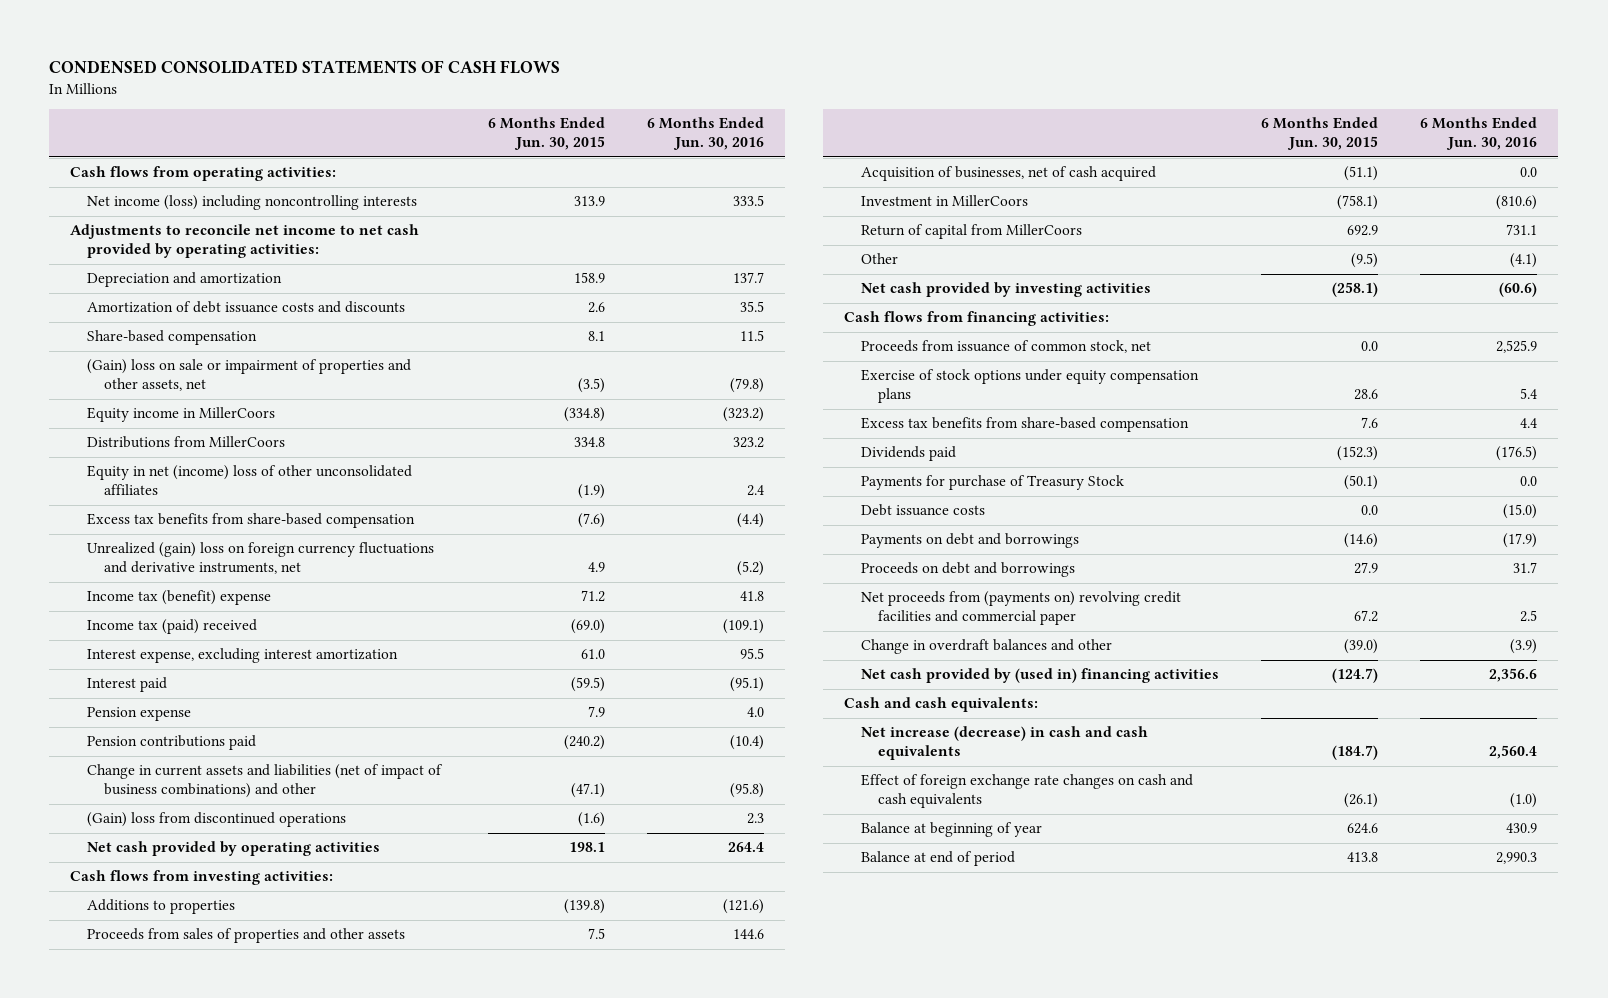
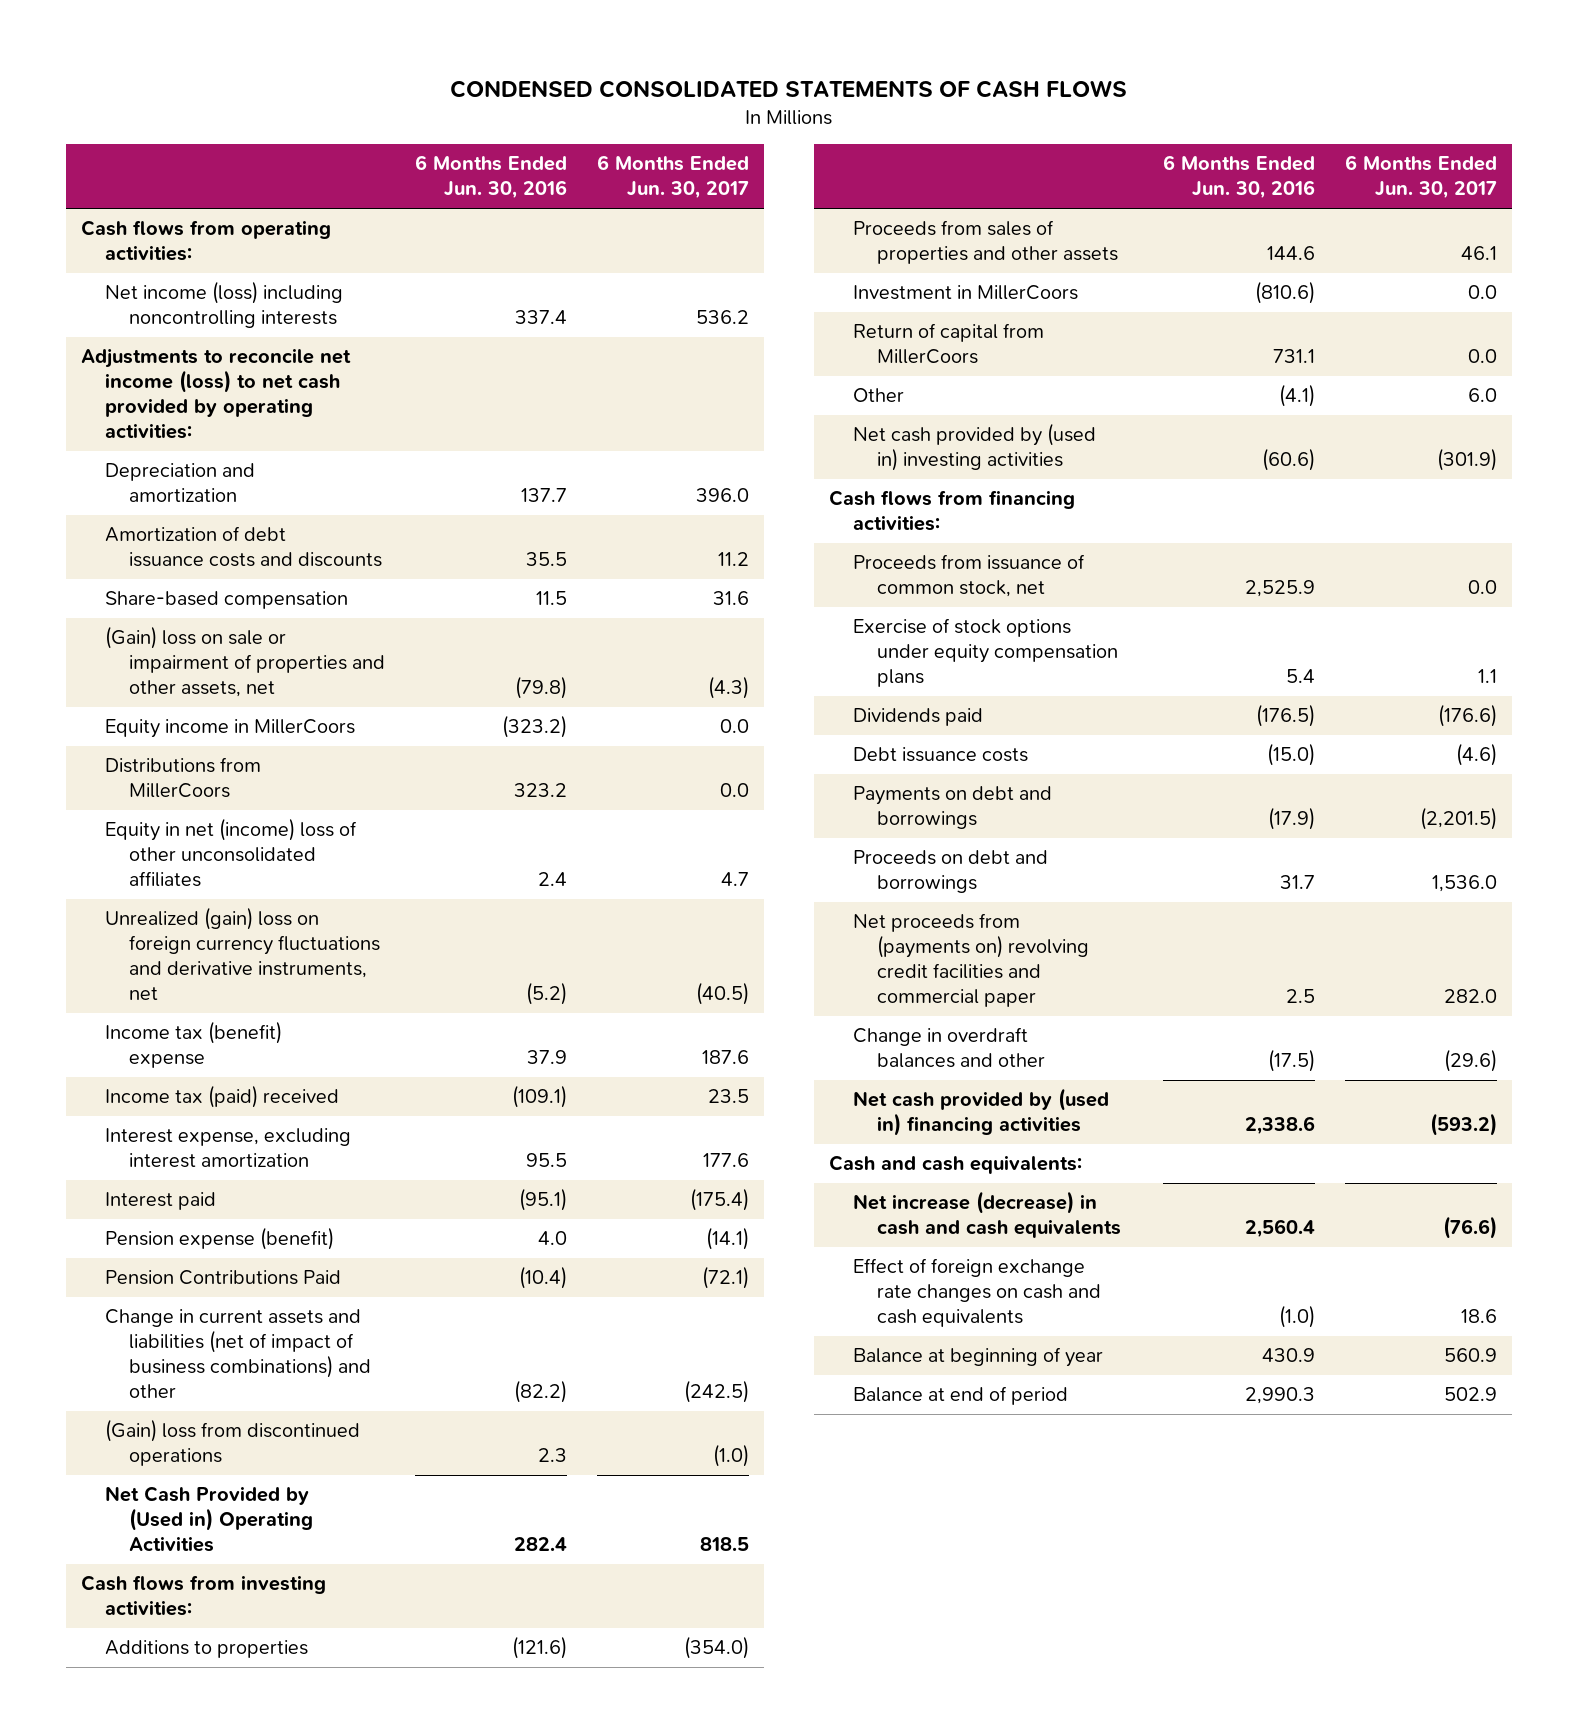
[487,117,605,151] 6 Months Ended Jun. 30, 2015 -> none
none -> [597,155,750,200] 6 Months Ended Jun. 30, 2017
[732,195,764,207] 333.5 -> [515,310,568,325] 337.4
[70,224,420,259] Adjustments to reconcile net income to net cash provided by operating activities: -> [81,348,352,440] Adjustments to reconcile net income (loss) to net cash provided by operating activities:
[87,513,416,529] Excess tax benefits from share-based compensation -> none
[739,591,764,602] 41.8 -> [527,1050,568,1065] 37.9
[87,707,192,722] Pension expense -> [105,1227,335,1251] Pension expense (benefit)
[87,735,257,751] Pension contributions paid -> [105,1270,342,1286] Pension Contributions Paid
[729,783,764,799] (95.8) -> [514,1380,568,1404] (82.2)
[87,841,381,857] Net cash provided by operating activities -> [105,1486,313,1553] Net Cash Provided by (Used in) Operating Activities
[727,842,764,853] 264.4 -> [514,1537,568,1552] 282.4
[861,166,1157,182] Acquisition of businesses, net of cash acquired -> none
[861,282,1152,298] Net cash provided by investing activities -> [852,423,1096,472] Net cash provided by (used in) investing activities
[861,417,1190,433] Excess tax benefits from share-based compensation -> none
[861,475,1125,491] Payments for purchase of Treasury Stock -> none
[1510,639,1538,655] (3.9) -> [1267,1049,1315,1073] (17.5)
[1489,668,1538,683] 2,356.6 -> [1244,1116,1315,1136] 2,338.6

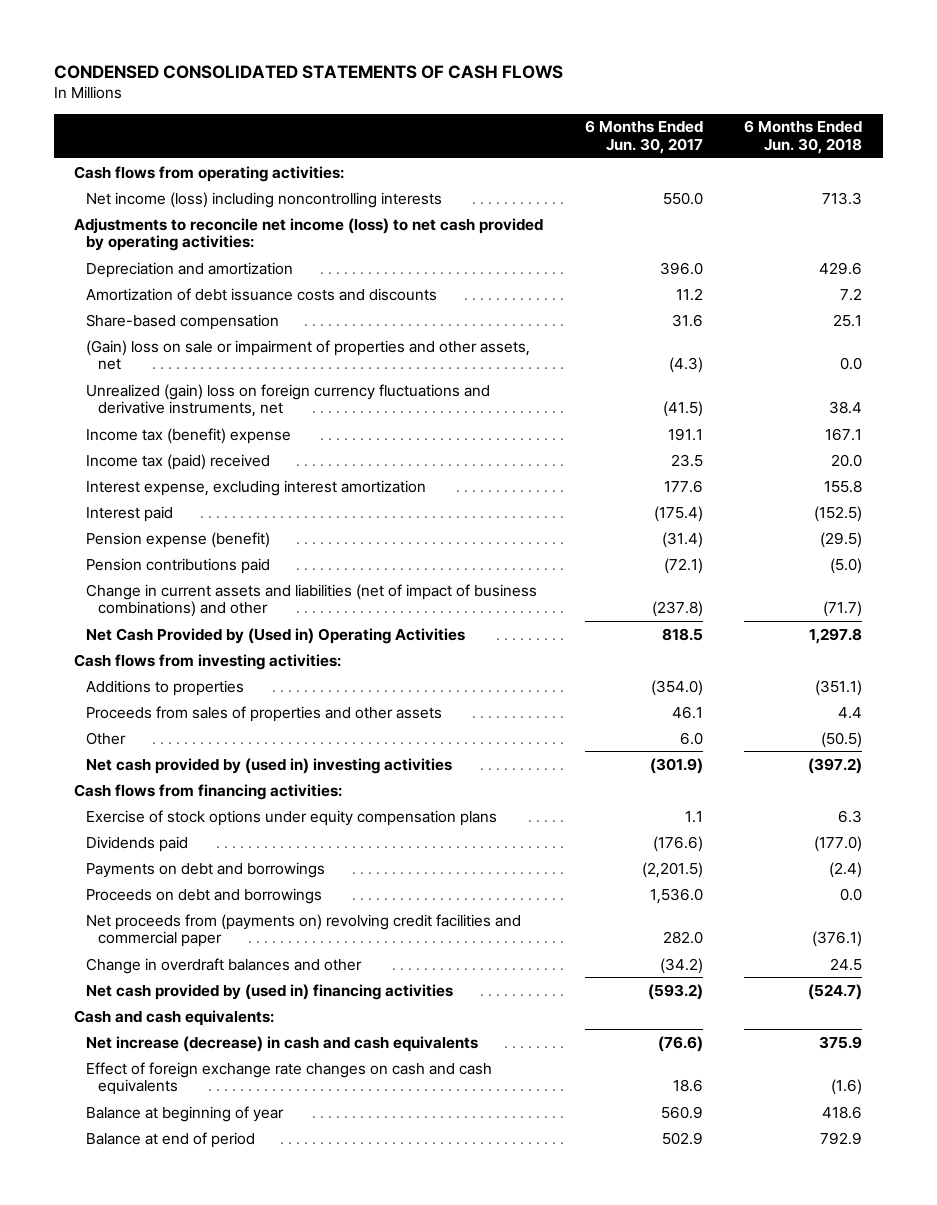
[415,155,568,200] 6 Months Ended Jun. 30, 2016 -> none
none -> [744,120,863,155] 6 Months Ended Jun. 30, 2018
[696,310,750,325] 536.2 -> [662,191,703,205] 550.0
[105,719,356,739] Equity income in MillerCoors -> none
[105,757,262,799] Distributions from MillerCoors -> none
[105,818,358,888] Equity in net (income) loss of other unconsolidated affiliates -> none
[696,982,750,1006] (40.5) -> [662,401,703,418] (41.5)
[702,1050,750,1065] 187.6 -> [667,427,703,441] 191.1
[105,1419,361,1467] (Gain) loss from discontinued operations -> none
[706,1227,750,1251] (14.1) -> [661,531,703,548] (31.4)
[105,1270,342,1286] Pension Contributions Paid -> [86,557,271,574] Pension contributions paid
[684,1380,750,1404] (242.5) -> [651,601,703,618] (237.8)
[852,285,1078,301] Investment in MillerCoors -> none
[852,323,1044,365] Return of capital from MillerCoors -> none
[852,554,1085,598] Proceeds from issuance of common stock, net -> none
[852,747,1028,763] Debt issuance costs -> none
[1444,1049,1498,1073] (29.6) -> [659,957,703,974] (34.2)

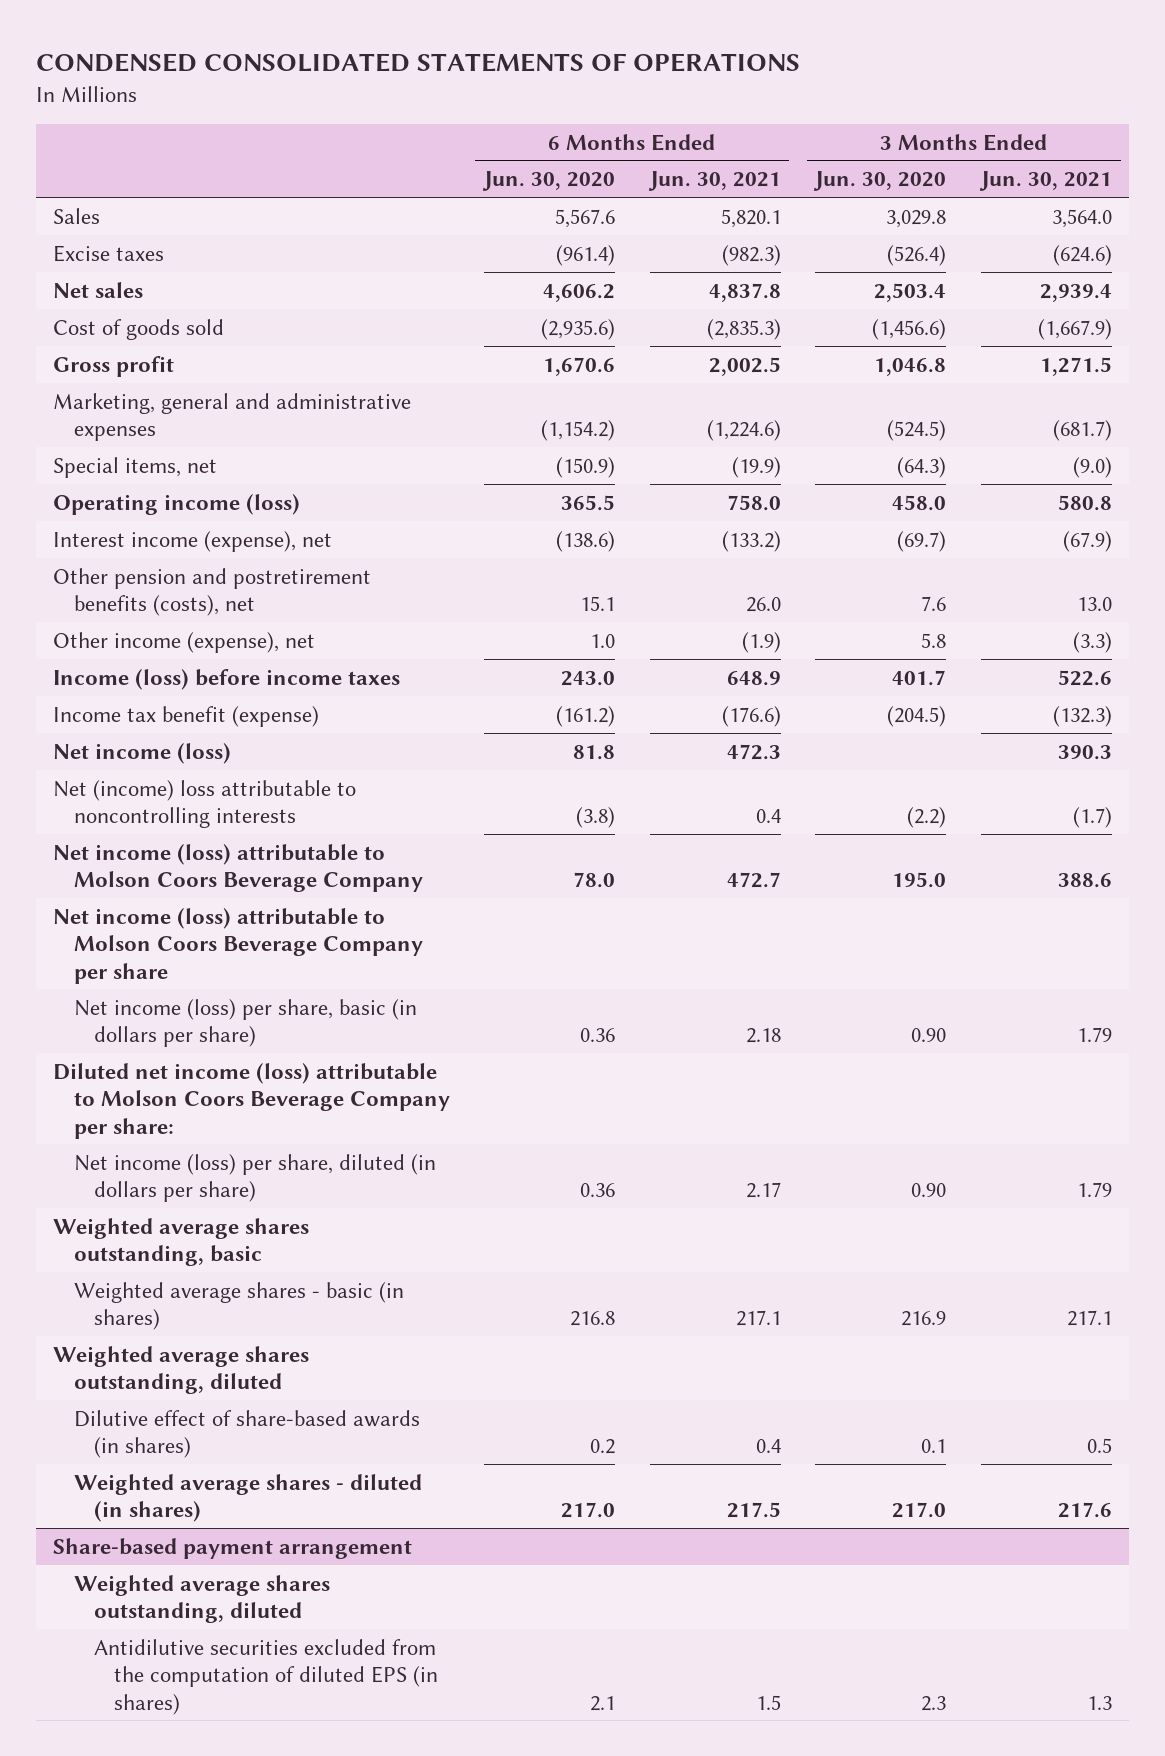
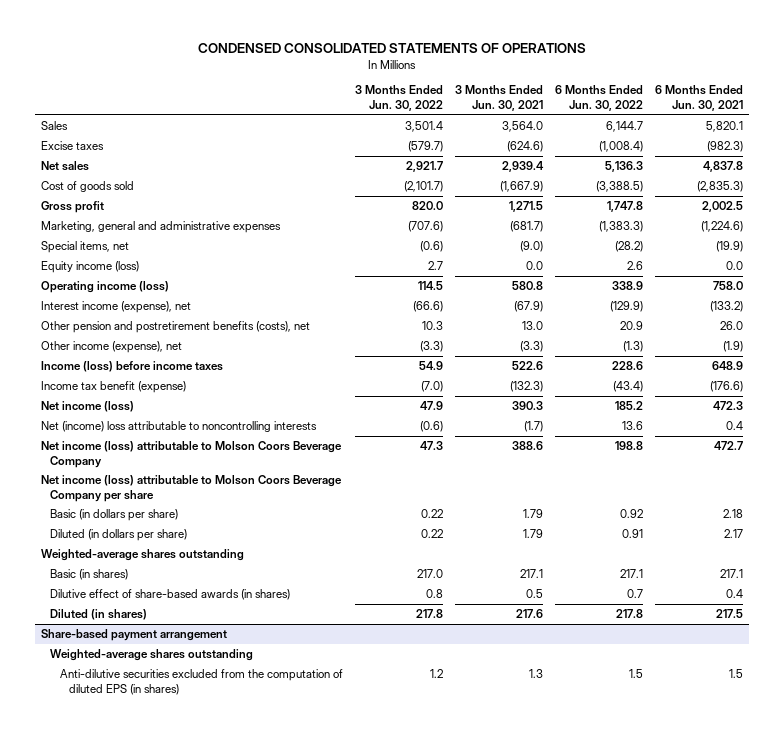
[482,171,616,192] Jun. 30, 2020 -> none
[813,171,947,192] Jun. 30, 2020 -> none
none -> [354,85,443,112] 3 Months Ended Jun. 30, 2022
none -> [554,85,643,112] 6 Months Ended Jun. 30, 2022
none -> [40,261,139,274] Equity income (loss)
[53,1062,450,1139] Diluted net income (loss) attributable to Molson Coors Beverage Company per share: -> none
[53,1345,310,1395] Weighted average shares outstanding, diluted -> none
[73,998,417,1048] Net income (loss) per share, basic (in dollars per share) -> [50,509,179,522] Basic (in dollars per share)
[73,1153,436,1203] Net income (loss) per share, diluted (in dollars per share) -> [50,529,188,542] Diluted (in dollars per share)
[53,1217,310,1267] Weighted average shares outstanding, basic -> [40,549,244,562] Weighted-average shares outstanding
[73,1281,404,1331] Weighted average shares - basic (in shares) -> [50,569,129,581] Basic (in shares)
[73,1473,422,1523] Weighted average shares - diluted (in shares) -> [50,609,148,621] Diluted (in shares)
[73,1574,330,1624] Weighted average shares outstanding, diluted -> [50,649,254,662] Weighted-average shares outstanding
[93,1638,438,1715] Antidilutive securities excluded from the computation of diluted EPS (in shares) -> [59,669,343,695] Anti-dilutive securities excluded from the computation of diluted EPS (in shares)

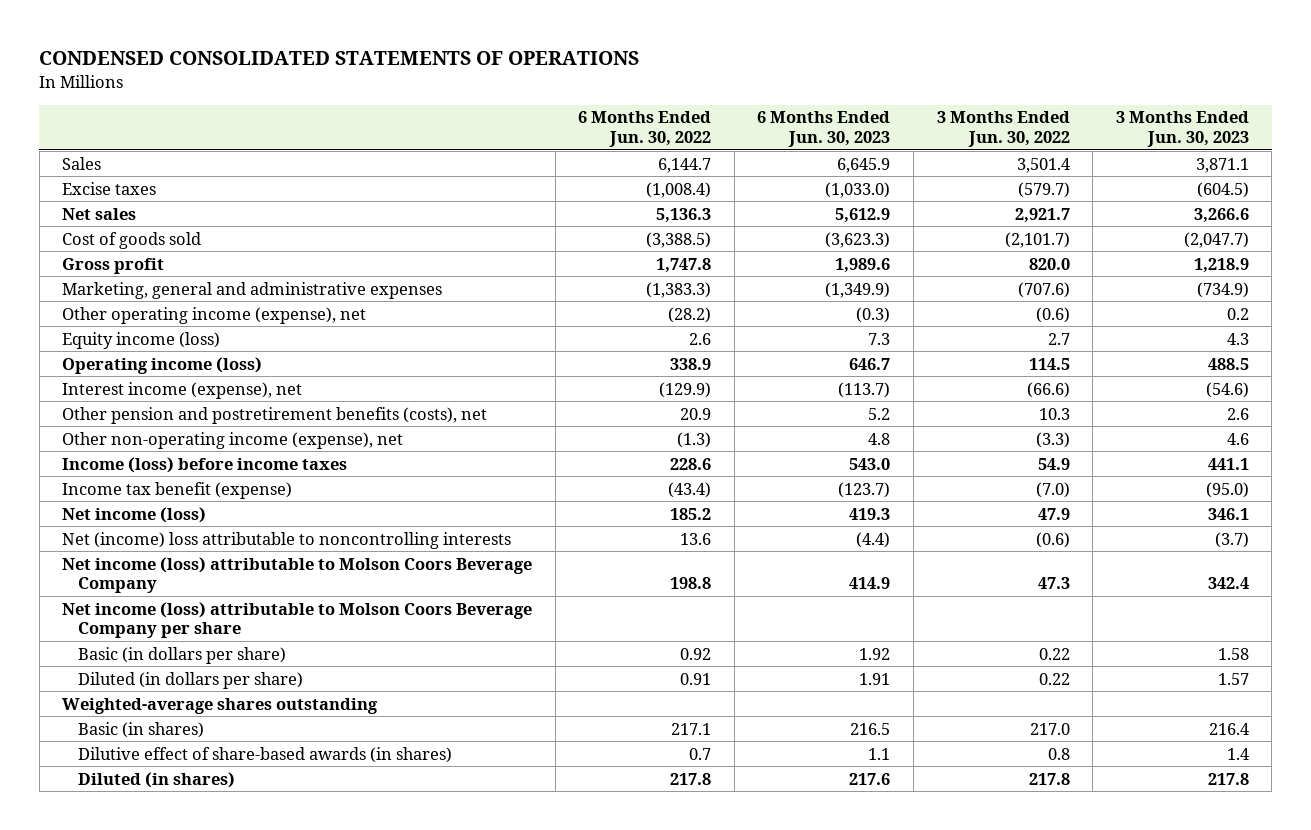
[454,85,543,112] 3 Months Ended Jun. 30, 2021 -> none
[654,85,743,112] 6 Months Ended Jun. 30, 2021 -> none
none -> [757,111,891,147] 6 Months Ended Jun. 30, 2023
none -> [1115,111,1249,147] 3 Months Ended Jun. 30, 2023
[40,241,129,254] Special items, net -> [62,306,367,324] Other operating income (expense), net
[40,341,182,354] Other income (expense), net -> [62,431,404,449] Other non-operating income (expense), net
[40,629,227,642] Share-based payment arrangement -> none
[50,649,254,662] Weighted-average shares outstanding -> none
[59,669,343,695] Anti-dilutive securities excluded from the computation of diluted EPS (in shares) -> none

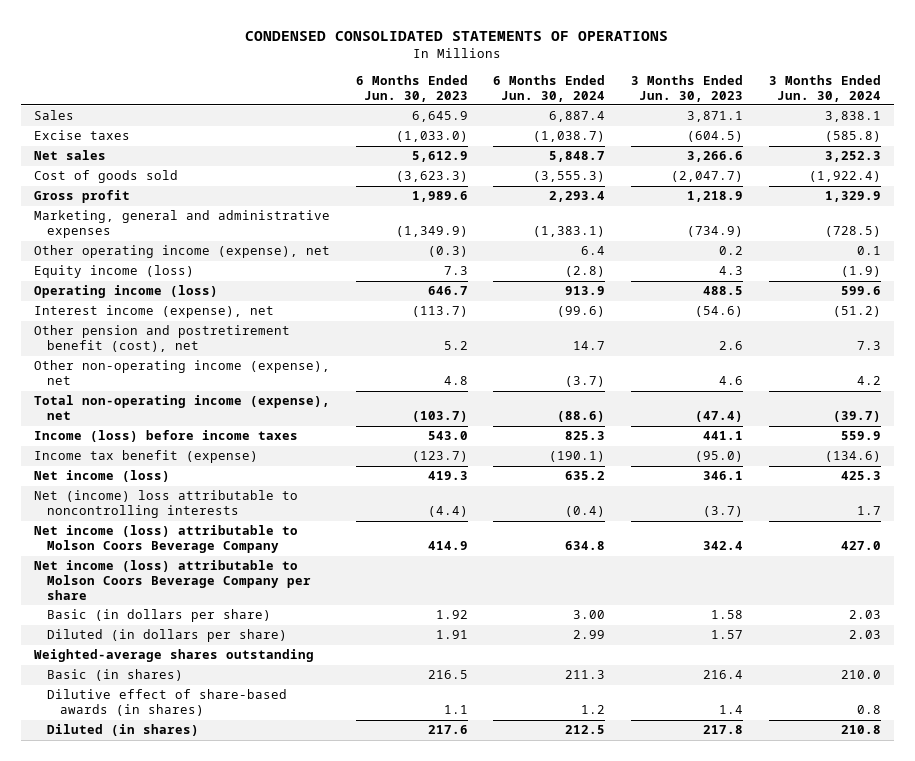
[578,111,712,147] 6 Months Ended Jun. 30, 2022 -> none
[936,111,1070,147] 3 Months Ended Jun. 30, 2022 -> none
none -> [493,74,606,102] 6 Months Ended Jun. 30, 2024
none -> [769,74,882,102] 3 Months Ended Jun. 30, 2024
[62,406,488,424] Other pension and postretirement benefits (costs), net -> [33,325,290,353] Other pension and postretirement benefit (cost), net
none -> [33,395,330,421] Total non-operating income (expense), net

